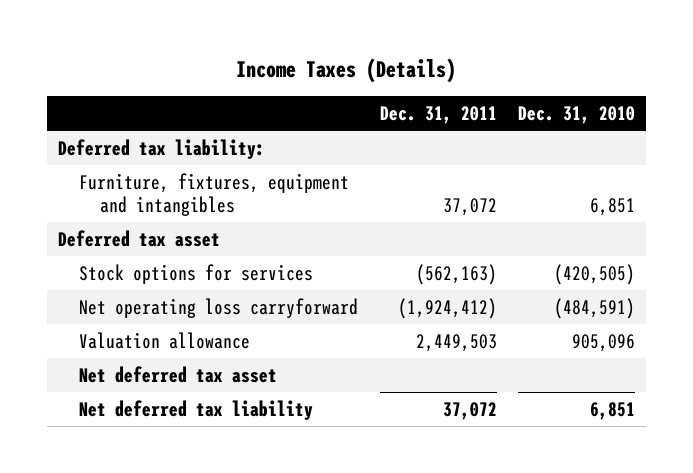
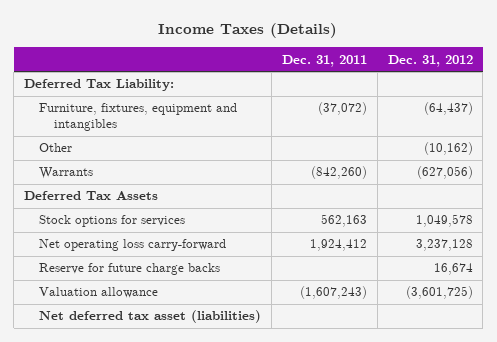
[518,106,636,125] Dec. 31, 2010 -> none
none -> [387,54,473,67] Dec. 31, 2012
[78,399,313,420] Net deferred tax liability -> none
[57,138,265,159] Deferred tax liability: -> [24,79,175,92] Deferred Tax Liability:
[442,197,497,216] 37,072 -> [317,102,367,116] (37,072)
none -> [39,143,73,153] Other
none -> [39,167,94,180] Warrants
[57,229,220,247] Deferred tax asset -> [24,191,159,201] Deferred Tax Assets
[415,263,497,285] (562,163) -> [320,214,367,228] 562,163
[78,297,358,318] Net operating loss carryforward -> [39,239,227,252] Net operating loss carry-forward
[397,297,497,319] (1,924,412) -> [309,239,367,252] 1,924,412
none -> [39,263,221,276] Reserve for future charge backs
[415,333,497,352] 2,449,503 -> [299,286,367,300] (1,607,243)
[78,365,277,383] Net deferred tax asset -> [39,310,262,324] Net deferred tax asset (liabilities)

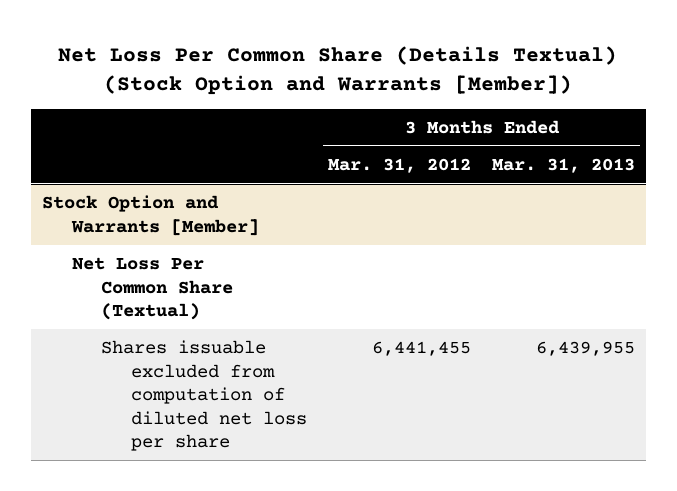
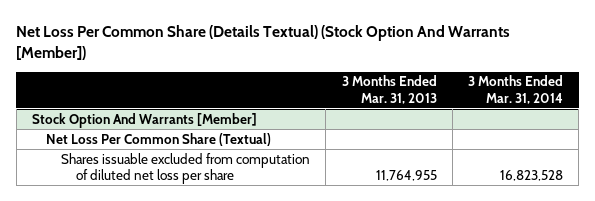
[58,45,618,95] Net Loss Per Common Share (Details Textual) (Stock Option and Warrants [Member]) -> [16,25,511,61] Net Loss Per Common Share (Details Textual) (Stock Option And Warrants [Member])
[328,157,472,173] Mar. 31, 2012 -> none
none -> [468,75,564,104] 3 Months Ended Mar. 31, 2014
[41,194,259,236] Stock Option and Warrants [Member] -> [31,112,257,128] Stock Option And Warrants [Member]
[536,340,636,356] 6,439,955 -> [375,169,437,181] 11,764,955

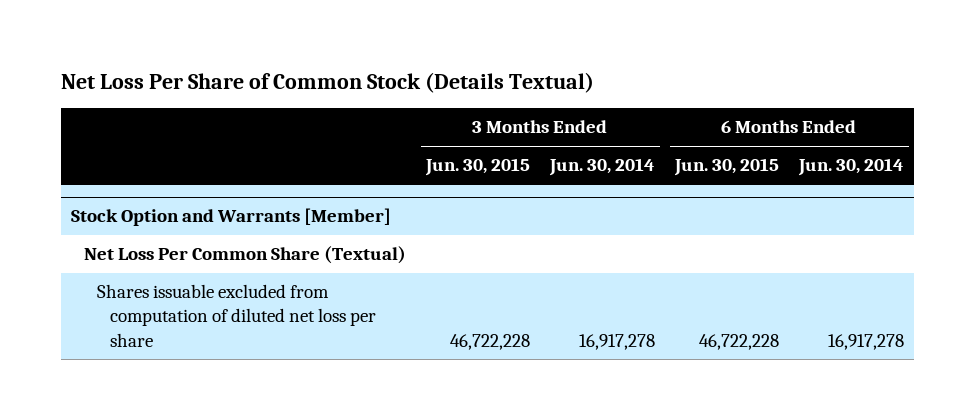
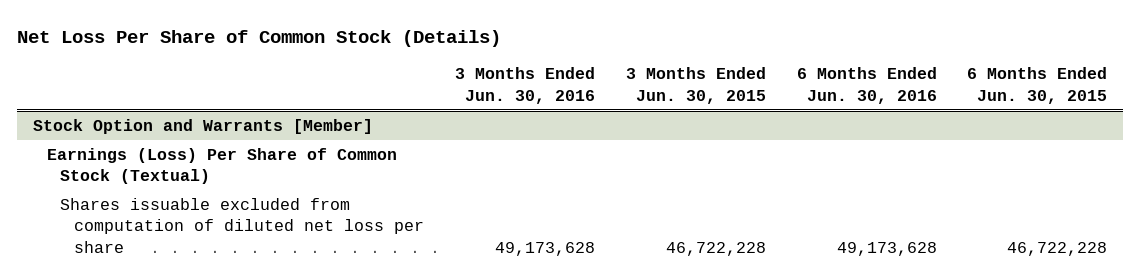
[60,72,594,94] Net Loss Per Share of Common Stock (Details Textual) -> [17,30,502,48] Net Loss Per Share of Common Stock (Details)
[548,158,655,177] Jun. 30, 2014 -> none
[797,158,904,177] Jun. 30, 2014 -> none
none -> [455,67,596,104] 3 Months Ended Jun. 30, 2016
none -> [796,67,937,104] 6 Months Ended Jun. 30, 2016
[83,246,406,265] Net Loss Per Common Share (Textual) -> [46,147,397,185] Earnings (Loss) Per Share of Common Stock (Textual)

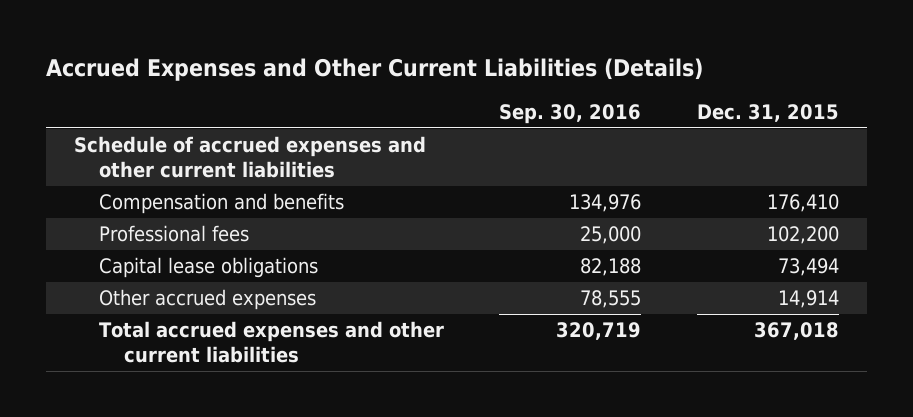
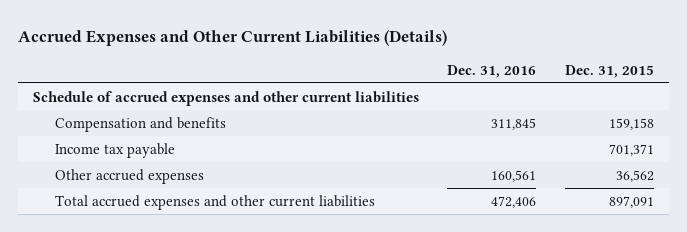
[499,103,642,124] Sep. 30, 2016 -> none
none -> [447,64,537,78] Dec. 31, 2016
[99,225,250,243] Professional fees -> none
[99,257,319,279] Capital lease obligations -> none
[766,194,839,213] 176,410 -> [609,118,655,131] 159,158
none -> [54,143,175,159] Income tax payable
[777,290,839,309] 14,914 -> [616,170,655,183] 36,562
[753,322,839,341] 367,018 -> [609,196,655,209] 897,091

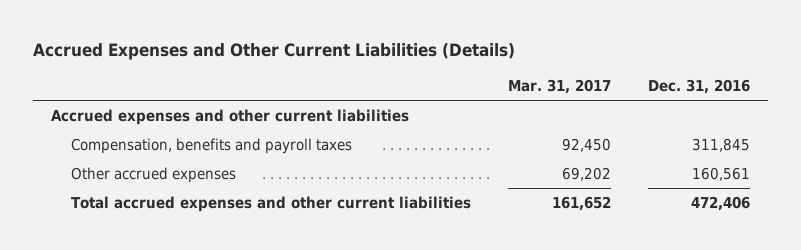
[565,64,655,78] Dec. 31, 2015 -> none
none -> [508,78,612,94] Mar. 31, 2017
[54,143,175,159] Income tax payable -> none
[32,91,419,107] Schedule of accrued expenses and other current liabilities -> [51,109,410,126] Accrued expenses and other current liabilities
[54,117,226,133] Compensation and benefits -> [71,138,353,155] Compensation, benefits and payroll taxes

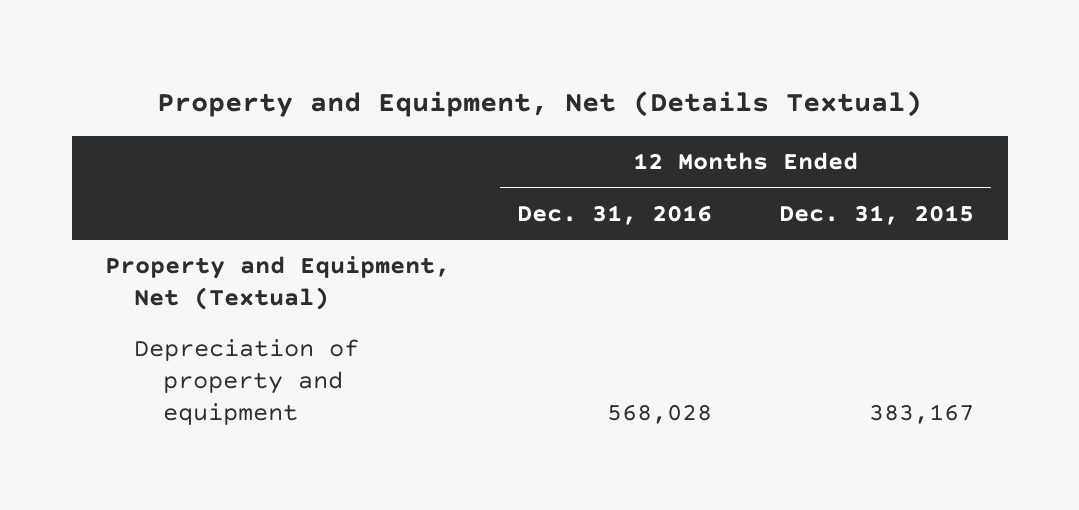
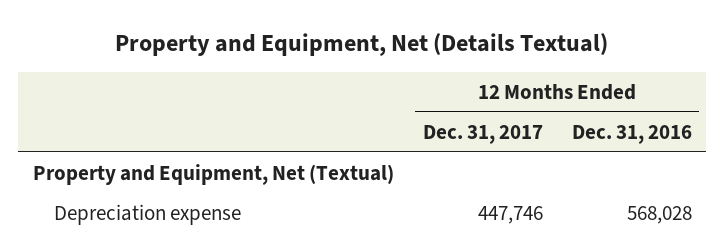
[779,204,975,225] Dec. 31, 2015 -> none
none -> [422,124,543,144] Dec. 31, 2017
[133,339,359,425] Depreciation of property and equipment -> [54,203,242,225] Depreciation expense

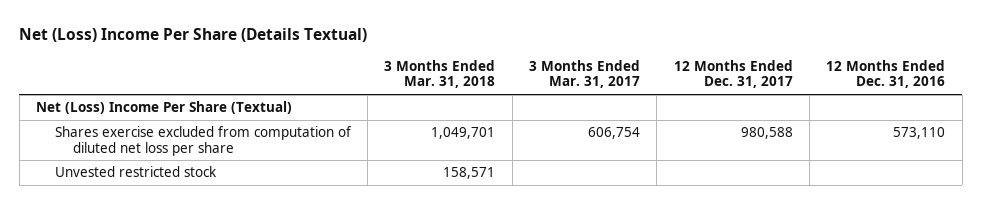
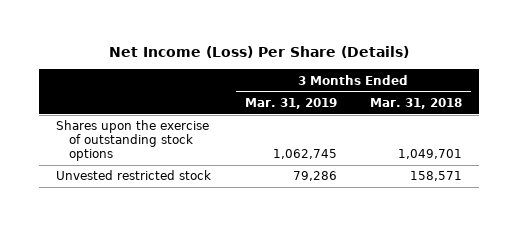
[19,28,368,43] Net (Loss) Income Per Share (Details Textual) -> [109,46,410,59] Net Income (Loss) Per Share (Details)
[529,59,641,89] 3 Months Ended Mar. 31, 2017 -> none
[673,59,793,89] 12 Months Ended Dec. 31, 2017 -> none
[826,59,946,89] 12 Months Ended Dec. 31, 2016 -> none
none -> [244,98,337,110] Mar. 31, 2019
[36,101,293,115] Net (Loss) Income Per Share (Textual) -> none
[54,126,352,156] Shares exercise excluded from computation of diluted net loss per share -> [55,120,209,162] Shares upon the exercise of outstanding stock options

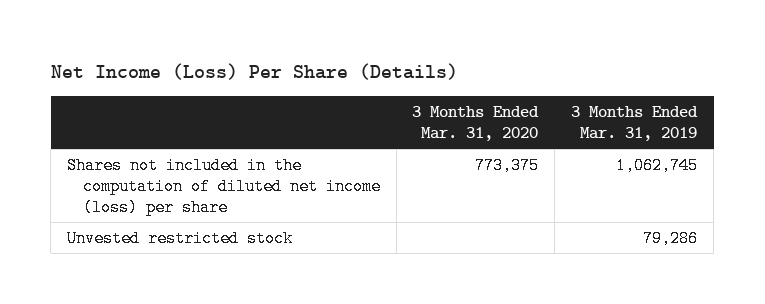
[370,98,463,110] Mar. 31, 2018 -> none
none -> [412,106,540,141] 3 Months Ended Mar. 31, 2020
[55,120,209,162] Shares upon the exercise of outstanding stock options -> [67,157,381,216] Shares not included in the computation of diluted net income (loss) per share

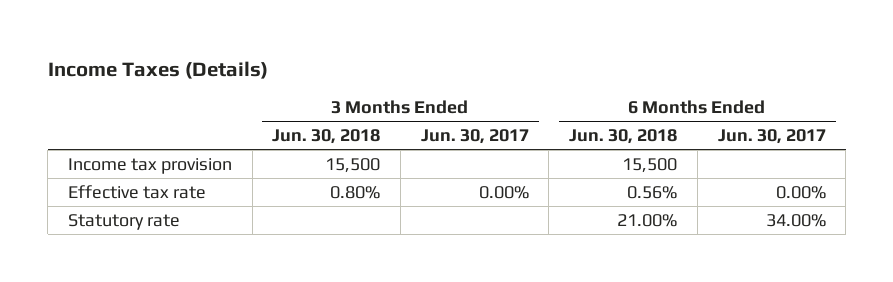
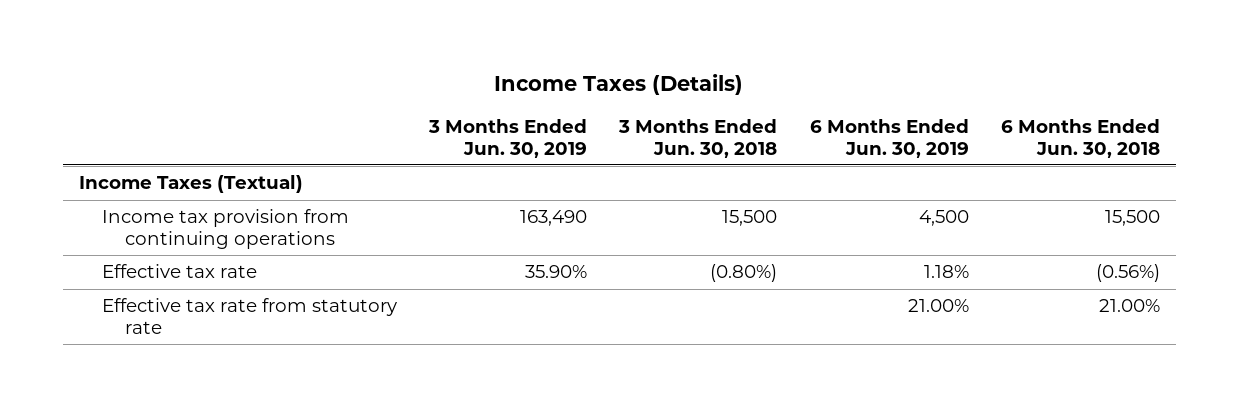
[420,129,529,145] Jun. 30, 2017 -> none
[717,129,826,145] Jun. 30, 2017 -> none
none -> [428,118,588,158] 3 Months Ended Jun. 30, 2019
none -> [809,118,969,158] 6 Months Ended Jun. 30, 2019
none -> [78,175,303,194] Income Taxes (Textual)
[67,157,232,174] Income tax provision -> [101,209,349,250] Income tax provision from continuing operations
[330,185,381,199] 0.80% -> [710,264,778,283] (0.80%)
[627,185,678,199] 0.56% -> [1095,264,1160,283] (0.56%)
[67,213,180,230] Statutory rate -> [101,298,397,335] Effective tax rate from statutory rate

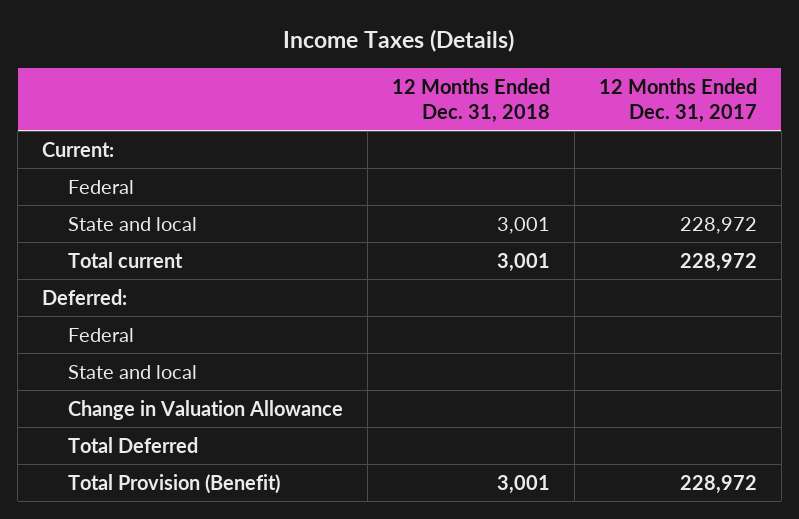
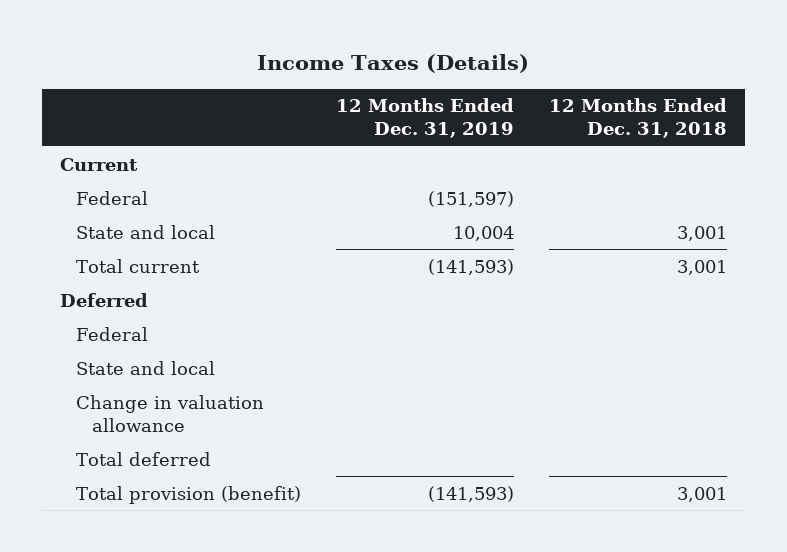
[598,77,757,124] 12 Months Ended Dec. 31, 2017 -> none
none -> [336,98,515,139] 12 Months Ended Dec. 31, 2019
[41,141,114,157] Current: -> [59,157,138,171] Current
[41,288,127,305] Deferred: -> [59,292,148,307] Deferred
[68,399,344,420] Change in Valuation Allowance -> [75,394,264,432] Change in valuation allowance
[68,436,199,453] Total Deferred -> [75,451,211,466] Total deferred
[68,473,281,494] Total Provision (Benefit) -> [75,485,301,504] Total provision (benefit)

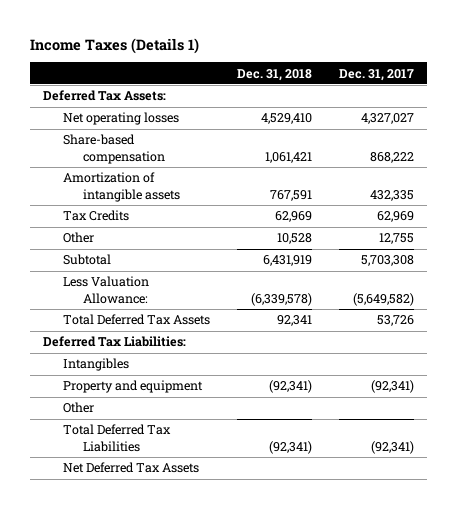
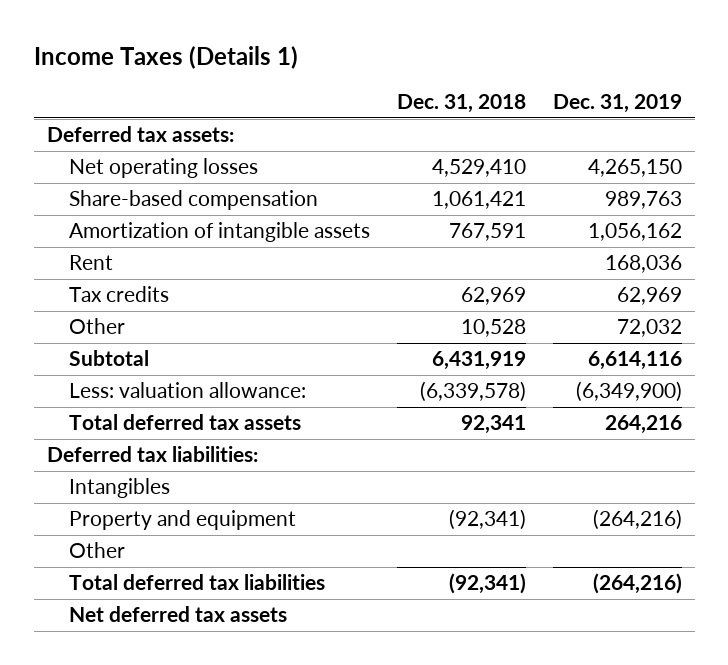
[338,68,414,81] Dec. 31, 2017 -> none
none -> [552,94,682,114] Dec. 31, 2019
[43,90,167,102] Deferred Tax Assets: -> [46,126,234,143] Deferred tax assets:
none -> [69,255,114,271] Rent
[63,210,130,222] Tax Credits -> [69,286,170,303] Tax credits
[63,276,150,304] Less Valuation Allowance: -> [69,382,307,399] Less: valuation allowance:
[63,314,211,326] Total Deferred Tax Assets -> [69,414,302,431] Total deferred tax assets
[43,336,187,348] Deferred Tax Liabilities: -> [46,446,258,463] Deferred tax liabilities:
[63,424,172,452] Total Deferred Tax Liabilities -> [69,574,326,591] Total deferred tax liabilities
[63,462,200,474] Net Deferred Tax Assets -> [69,606,288,623] Net deferred tax assets

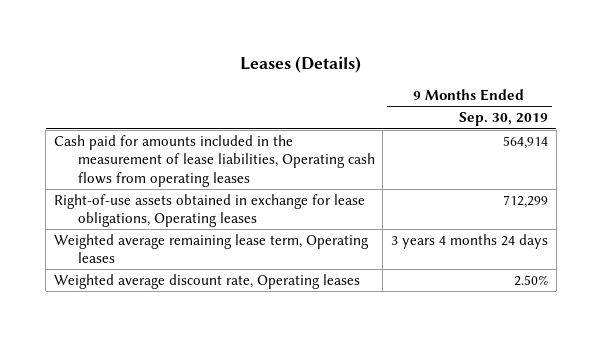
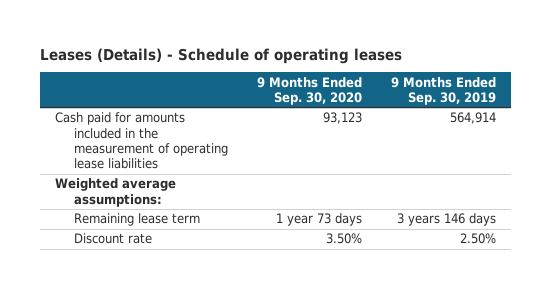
[239,56,361,74] Leases (Details) -> [40,47,403,64] Leases (Details) - Schedule of operating leases
none -> [257,76,363,105] 9 Months Ended Sep. 30, 2020
[53,193,365,228] Right-of-use assets obtained in exchange for lease obligations, Operating leases -> none
[53,134,375,187] Cash paid for amounts included in the measurement of lease liabilities, Operating cash flows from operating leases -> [54,112,228,170] Cash paid for amounts included in the measurement of operating lease liabilities
none -> [54,178,176,207] Weighted average assumptions:
[53,233,369,264] Weighted average remaining lease term, Operating leases -> [73,213,200,227] Remaining lease term
[390,233,548,249] 3 years 4 months 24 days -> [397,213,497,227] 3 years 146 days
[53,273,360,289] Weighted average discount rate, Operating leases -> [73,233,152,245] Discount rate

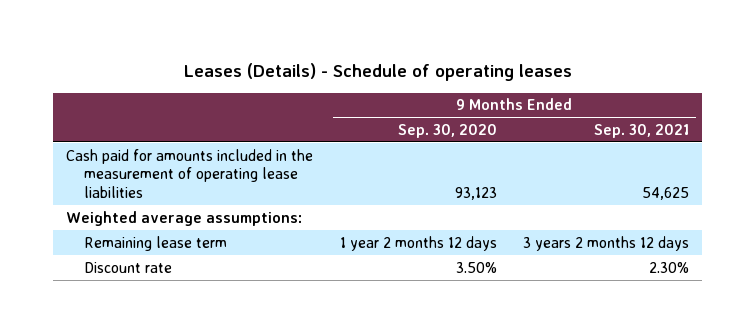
[391,76,497,105] 9 Months Ended Sep. 30, 2019 -> none
none -> [594,123,690,138] Sep. 30, 2021
[276,213,363,227] 1 year 73 days -> [339,235,497,251] 1 year 2 months 12 days

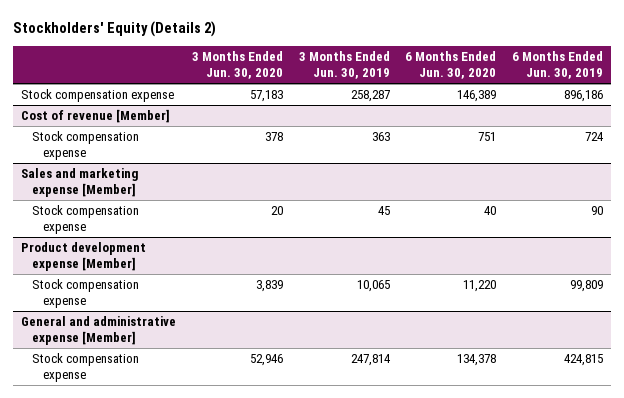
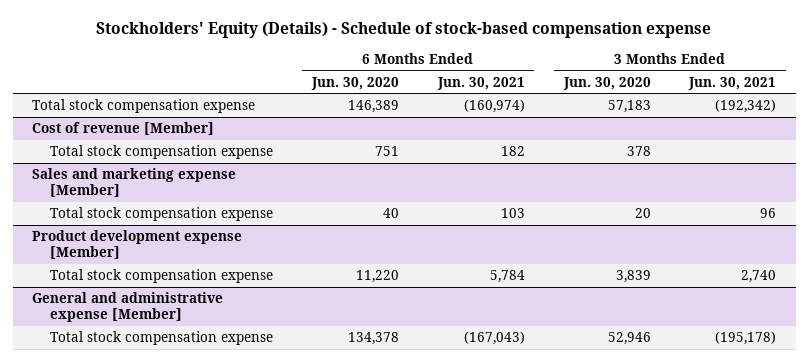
[13,21,217,38] Stockholders' Equity (Details 2) -> [96,21,712,38] Stockholders' Equity (Details) - Schedule of stock-based compensation expense
[298,51,390,79] 3 Months Ended Jun. 30, 2019 -> none
[512,51,604,79] 6 Months Ended Jun. 30, 2019 -> none
none -> [436,76,525,90] Jun. 30, 2021
none -> [688,76,777,90] Jun. 30, 2021
[21,89,175,103] Stock compensation expense -> [32,99,256,114] Total stock compensation expense
[32,131,140,160] Stock compensation expense -> [50,145,274,160] Total stock compensation expense
[32,205,140,234] Stock compensation expense -> [50,207,274,222] Total stock compensation expense
[32,279,140,308] Stock compensation expense -> [50,269,274,284] Total stock compensation expense
[32,353,140,382] Stock compensation expense -> [50,331,274,346] Total stock compensation expense

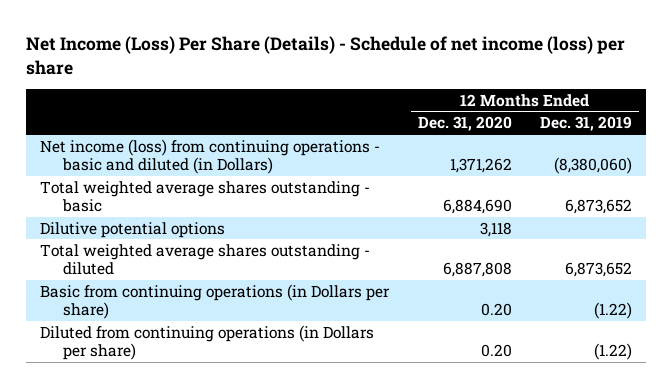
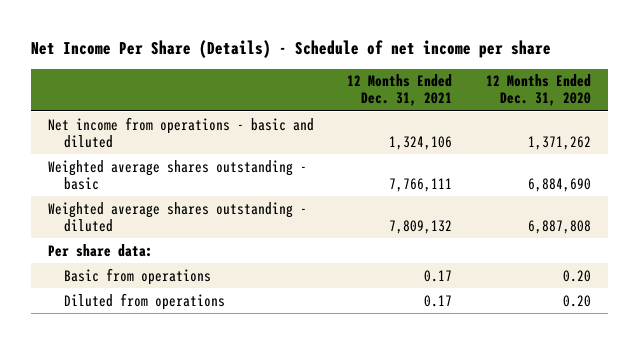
[26,36,626,75] Net Income (Loss) Per Share (Details) - Schedule of net income (loss) per share -> [31,40,552,59] Net Income Per Share (Details) - Schedule of net income per share
[539,116,632,132] Dec. 31, 2019 -> none
none -> [347,74,453,107] 12 Months Ended Dec. 31, 2021
[40,221,226,238] Dilutive potential options -> none
[40,283,391,320] Basic from continuing operations (in Dollars per share) -> none
[40,138,381,175] Net income (loss) from continuing operations - basic and diluted (in Dollars) -> [47,116,314,148] Net income from operations - basic and diluted
[40,180,371,213] Total weighted average shares outstanding - basic -> [47,159,307,190] Weighted average shares outstanding - basic
[40,243,371,276] Total weighted average shares outstanding - diluted -> [47,201,307,232] Weighted average shares outstanding - diluted
none -> [47,243,153,257] Per share data:
none -> [63,267,211,285] Basic from operations
[40,324,375,361] Diluted from continuing operations (in Dollars per share) -> [63,292,225,310] Diluted from operations

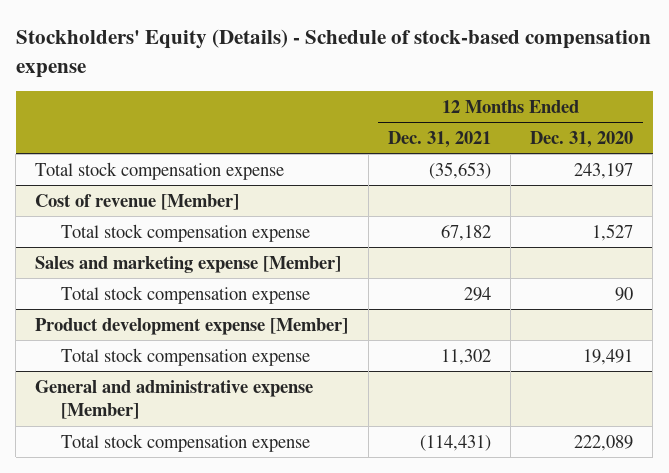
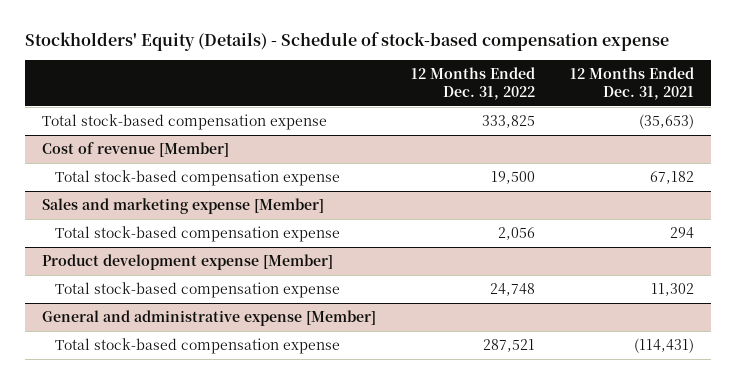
[530,130,634,148] Dec. 31, 2020 -> none
none -> [411,67,536,100] 12 Months Ended Dec. 31, 2022
[35,161,285,180] Total stock compensation expense -> [42,113,328,130] Total stock-based compensation expense
[61,223,311,242] Total stock compensation expense -> [54,169,340,186] Total stock-based compensation expense
[61,285,311,304] Total stock compensation expense -> [54,225,340,242] Total stock-based compensation expense
[61,347,311,366] Total stock compensation expense -> [54,281,340,298] Total stock-based compensation expense
[61,433,311,452] Total stock compensation expense -> [54,337,340,354] Total stock-based compensation expense

